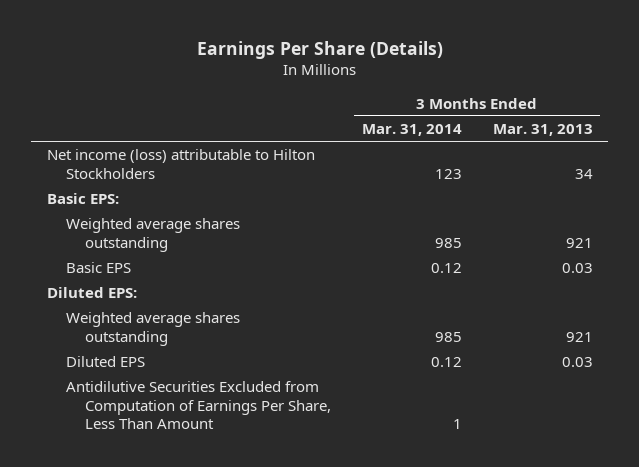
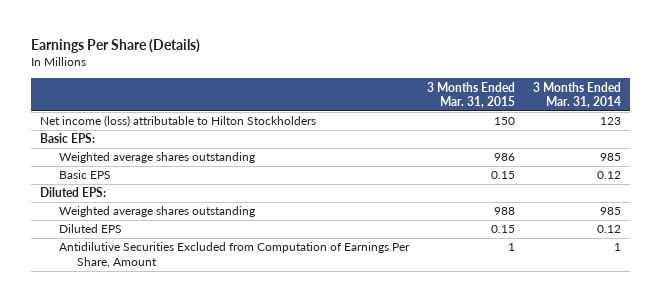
[492,123,593,136] Mar. 31, 2013 -> none
none -> [426,81,515,109] 3 Months Ended Mar. 31, 2015
[66,381,332,429] Antidilutive Securities Excluded from Computation of Earnings Per Share, Less Than Amount -> [58,242,410,269] Antidilutive Securities Excluded from Computation of Earnings Per Share, Amount

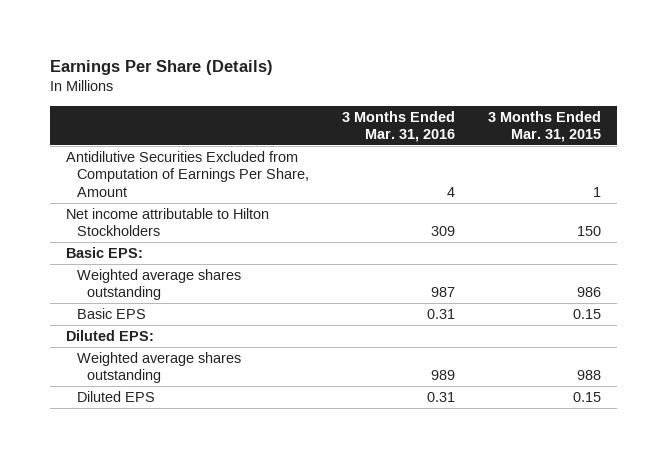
[533,81,622,109] 3 Months Ended Mar. 31, 2014 -> none
none -> [341,110,455,143] 3 Months Ended Mar. 31, 2016
[58,242,410,269] Antidilutive Securities Excluded from Computation of Earnings Per Share, Amount -> [66,150,309,197] Antidilutive Securities Excluded from Computation of Earnings Per Share, Amount
[40,115,317,128] Net income (loss) attributable to Hilton Stockholders -> [66,207,270,237] Net income attributable to Hilton Stockholders

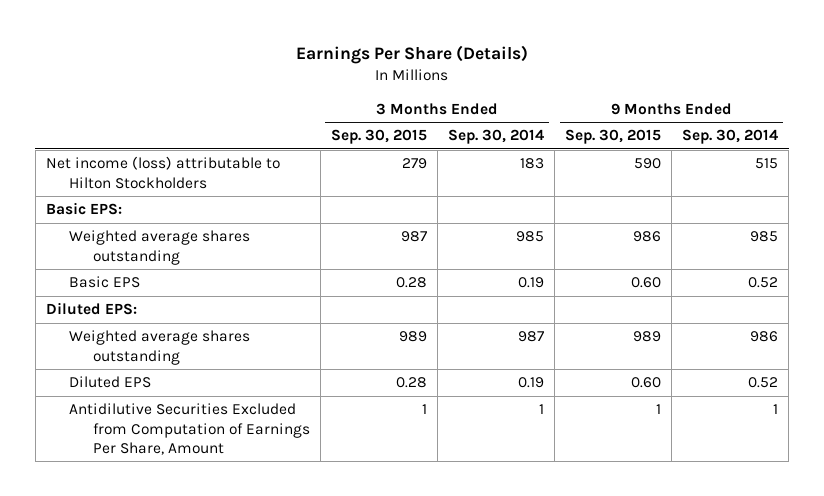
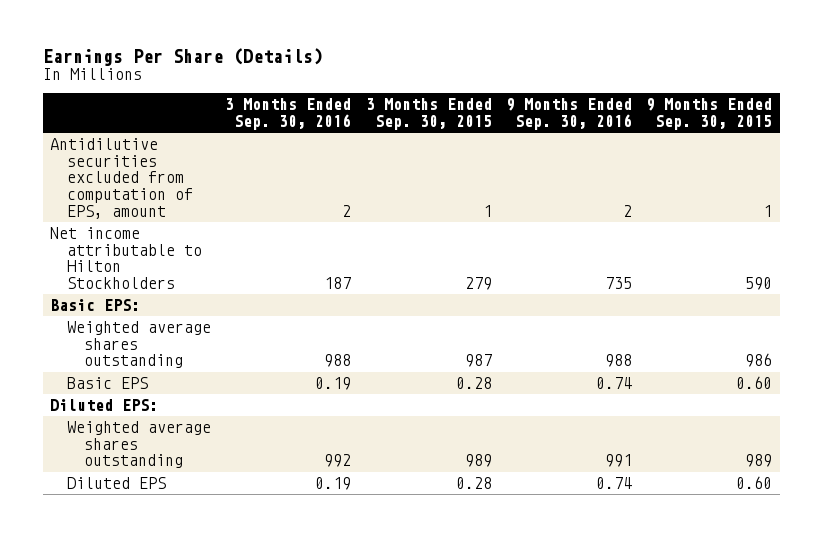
[447,129,544,145] Sep. 30, 2014 -> none
[682,129,779,145] Sep. 30, 2014 -> none
none -> [225,98,352,130] 3 Months Ended Sep. 30, 2016
none -> [506,98,633,130] 9 Months Ended Sep. 30, 2016
none -> [49,138,194,219] Antidilutive securities excluded from computation of EPS, amount
[45,156,280,189] Net income (loss) attributable to Hilton Stockholders -> [49,227,203,290] Net income attributable to Hilton Stockholders
[69,403,310,455] Antidilutive Securities Excluded from Computation of Earnings Per Share, Amount -> none

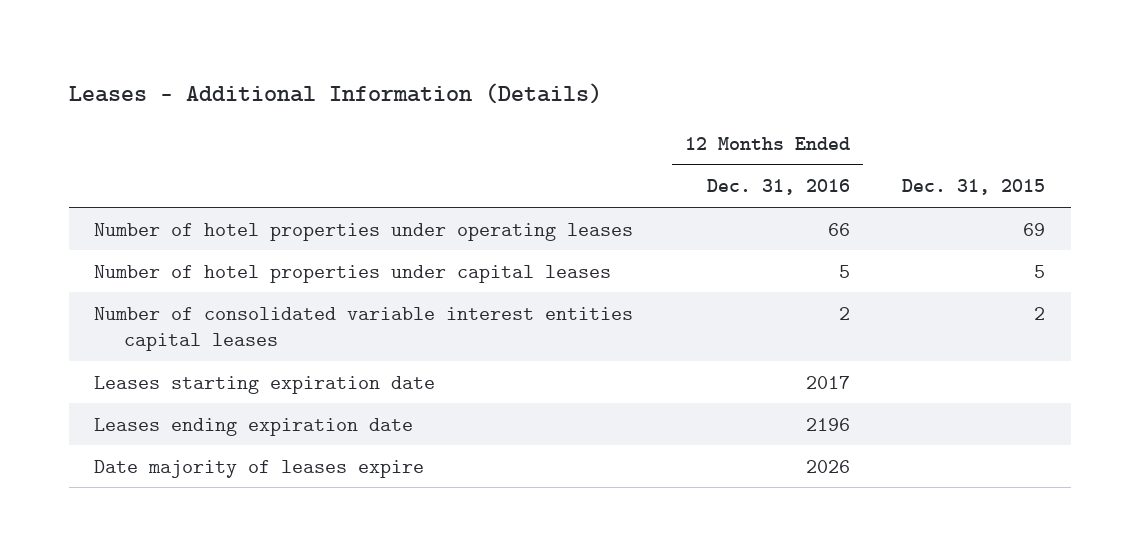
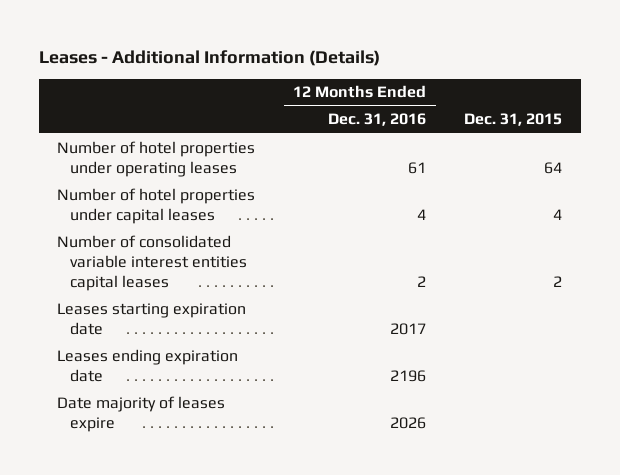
[828,222,851,236] 66 -> [408,161,427,174] 61
[1023,222,1046,236] 69 -> [544,161,563,174] 64
[839,264,851,278] 5 -> [417,208,427,220] 4
[1034,264,1046,278] 5 -> [553,208,563,220] 4

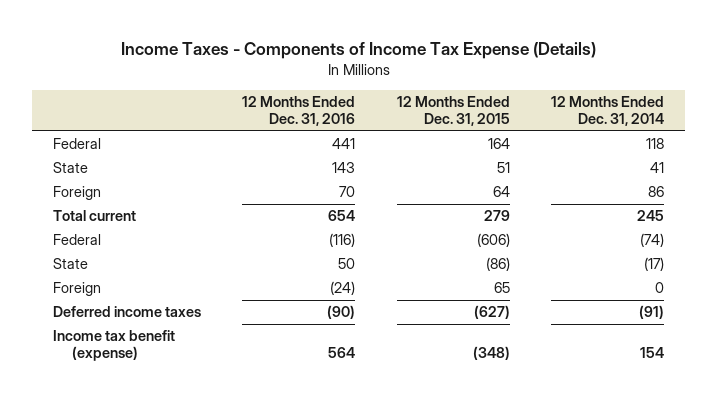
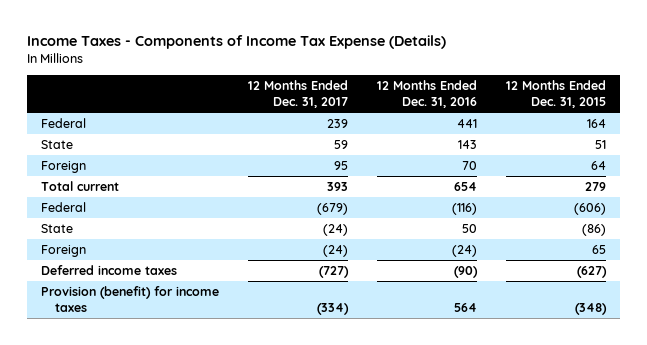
[550,96,664,127] 12 Months Ended Dec. 31, 2014 -> none
none -> [248,80,349,109] 12 Months Ended Dec. 31, 2017
[53,330,176,362] Income tax benefit (expense) -> [41,286,220,312] Provision (benefit) for income taxes

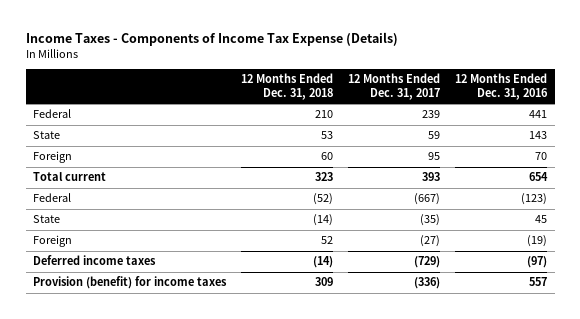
[505,80,606,109] 12 Months Ended Dec. 31, 2015 -> none
none -> [241,72,334,100] 12 Months Ended Dec. 31, 2018
[317,203,349,216] (679) -> [414,193,441,206] (667)
[451,203,477,216] (116) -> [521,193,548,206] (123)
[323,224,349,237] (24) -> [420,214,441,227] (35)
[461,224,477,234] 50 -> [535,215,548,224] 45
[323,245,349,258] (24) -> [420,235,441,248] (27)
[451,245,477,258] (24) -> [527,235,548,248] (19)
[319,266,350,279] (727) -> [414,256,441,269] (729)
[453,266,478,279] (90) -> [527,256,548,269] (97)
[317,302,350,315] (334) -> [414,277,441,290] (336)
[453,302,477,312] 564 -> [529,277,548,287] 557

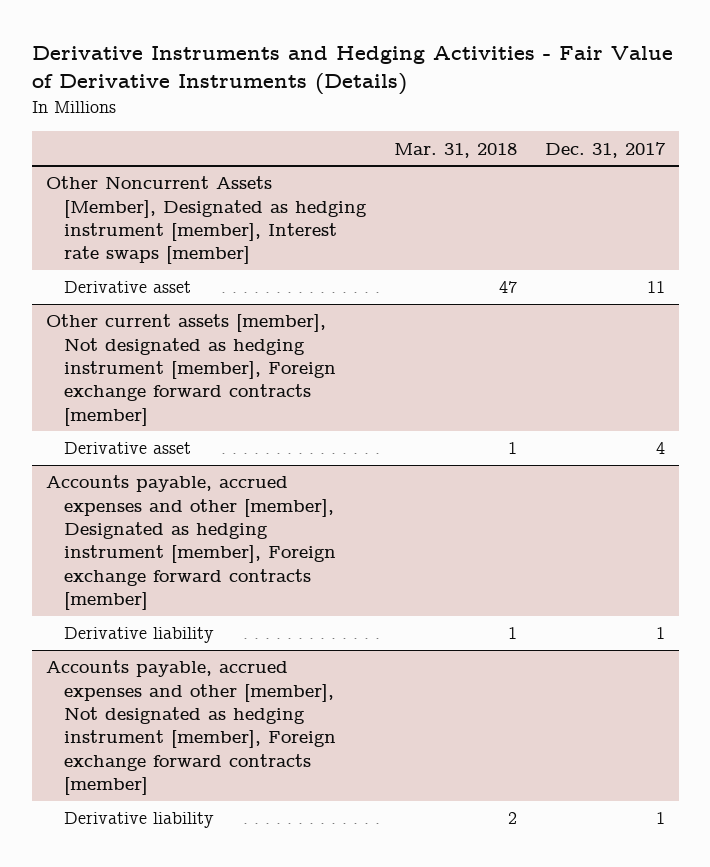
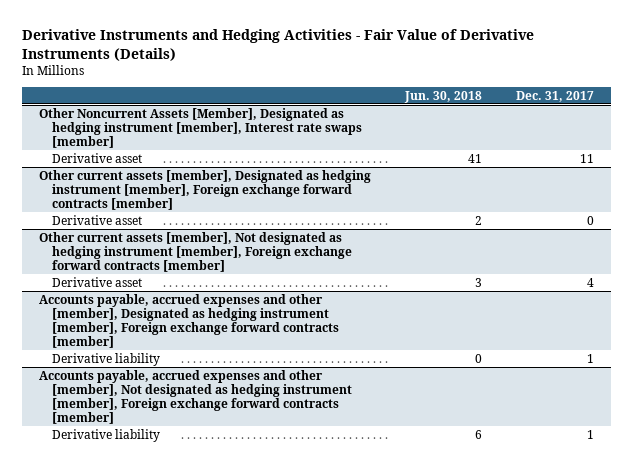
[393,142,517,158] Mar. 31, 2018 -> none
none -> [403,90,482,103] Jun. 30, 2018
none -> [38,169,371,210] Other current assets [member], Designated as hedging instrument [member], Foreign exchange forward contracts [member]
none -> [52,214,143,225] Derivative asset

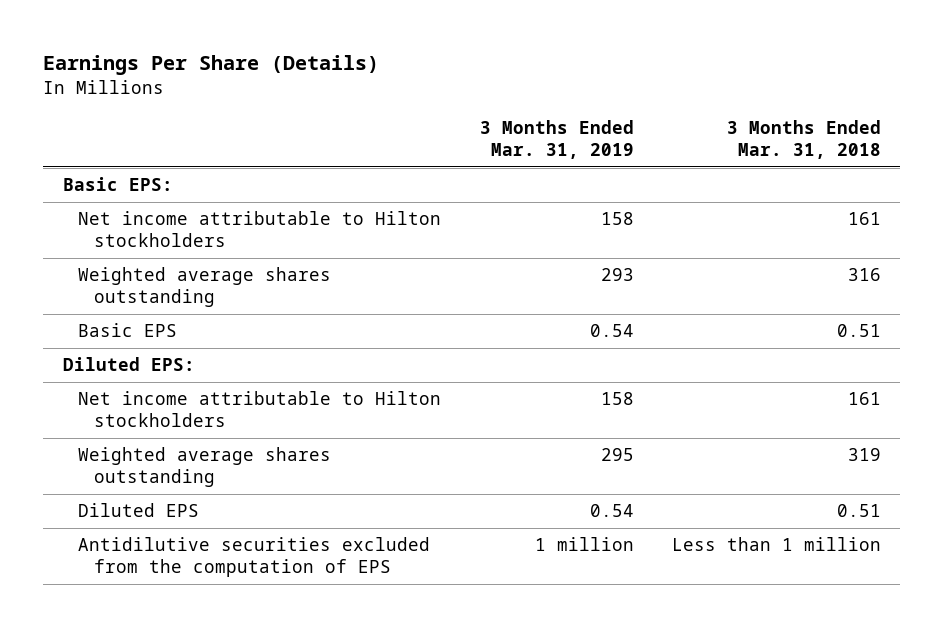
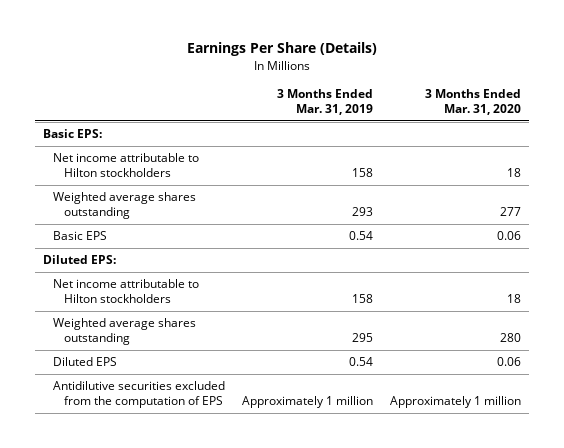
[727,120,882,160] 3 Months Ended Mar. 31, 2018 -> none
none -> [424,88,521,115] 3 Months Ended Mar. 31, 2020
[534,537,634,552] 1 million -> [242,396,374,409] Approximately 1 million

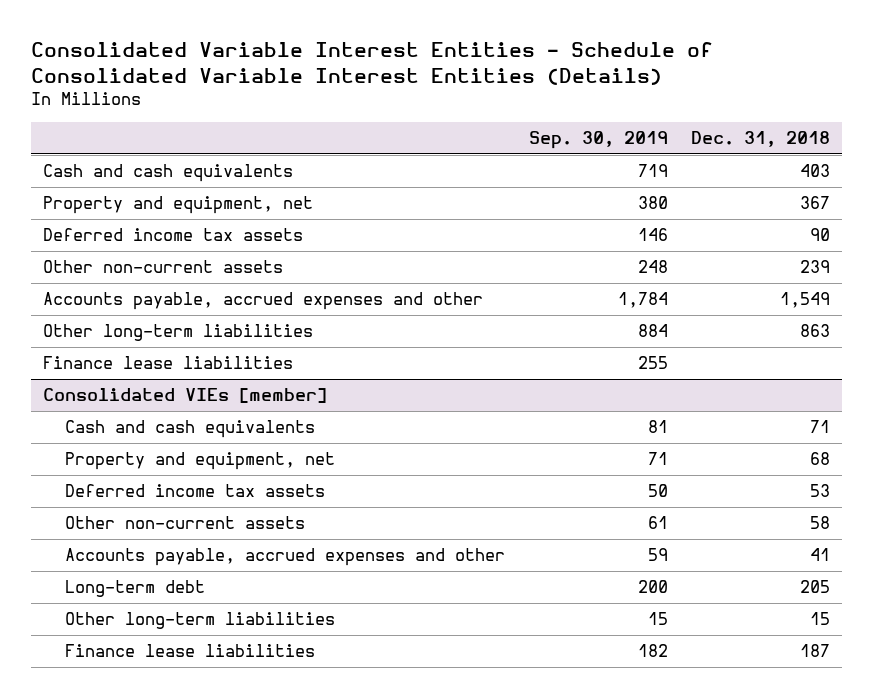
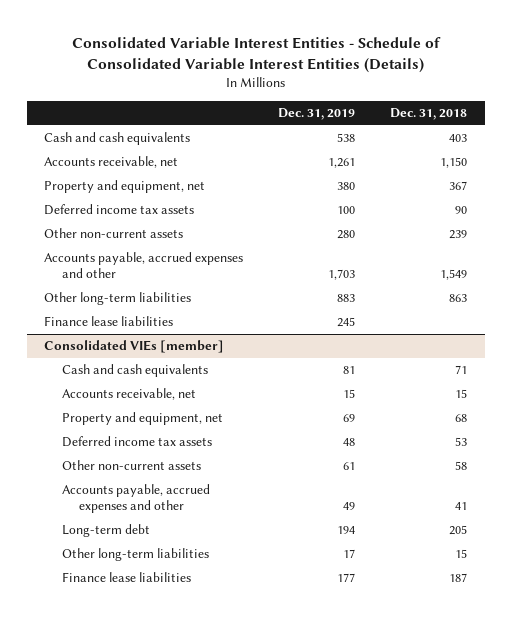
[528,131,668,150] Sep. 30, 2019 -> none
none -> [278,108,356,121] Dec. 31, 2019
none -> [44,156,179,169] Accounts receivable, net
none -> [61,388,196,401] Accounts receivable, net

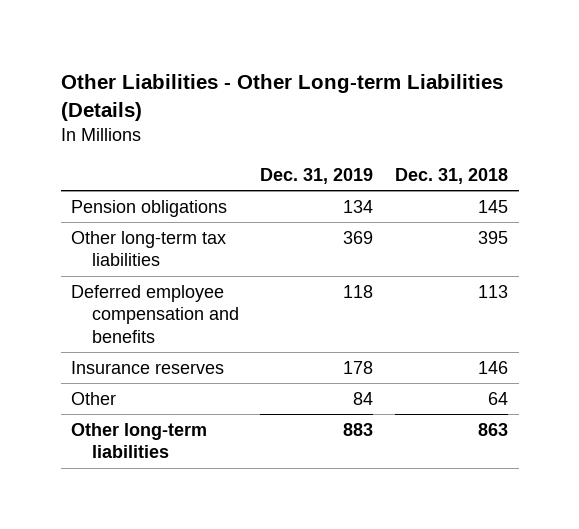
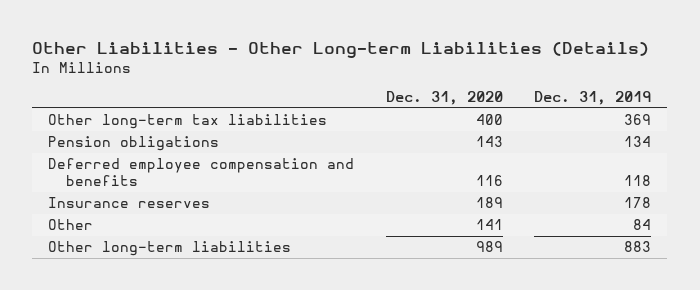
[394,167,508,184] Dec. 31, 2018 -> none
none -> [385,91,503,106] Dec. 31, 2020
[71,199,228,217] Pension obligations -> [48,136,220,152] Pension obligations

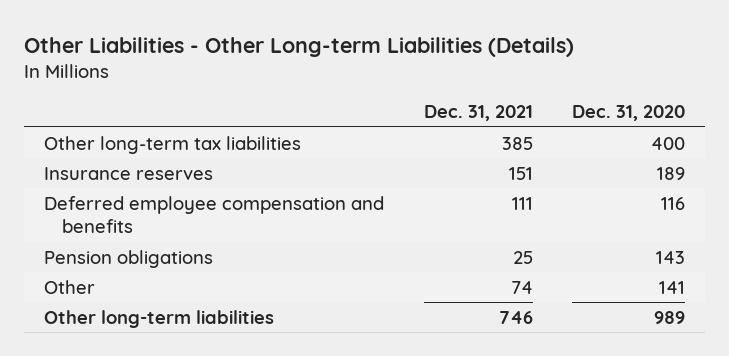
[534,91,652,106] Dec. 31, 2019 -> none
none -> [423,105,533,122] Dec. 31, 2021
[48,158,355,187] Deferred employee compensation and benefits -> [43,195,384,234] Deferred employee compensation and benefits
[48,136,220,152] Pension obligations -> [43,249,213,268] Pension obligations

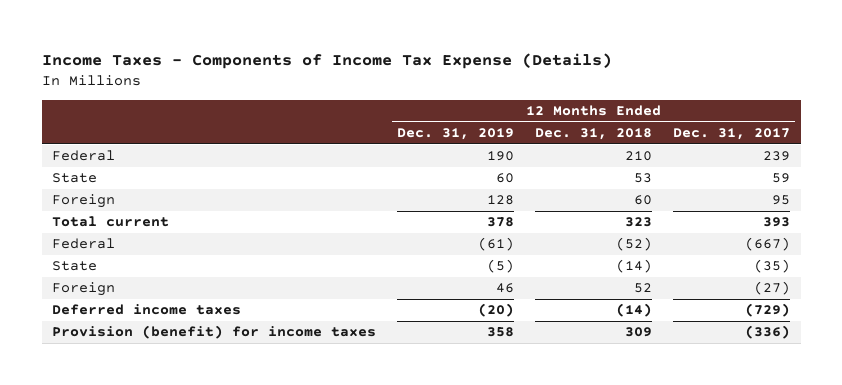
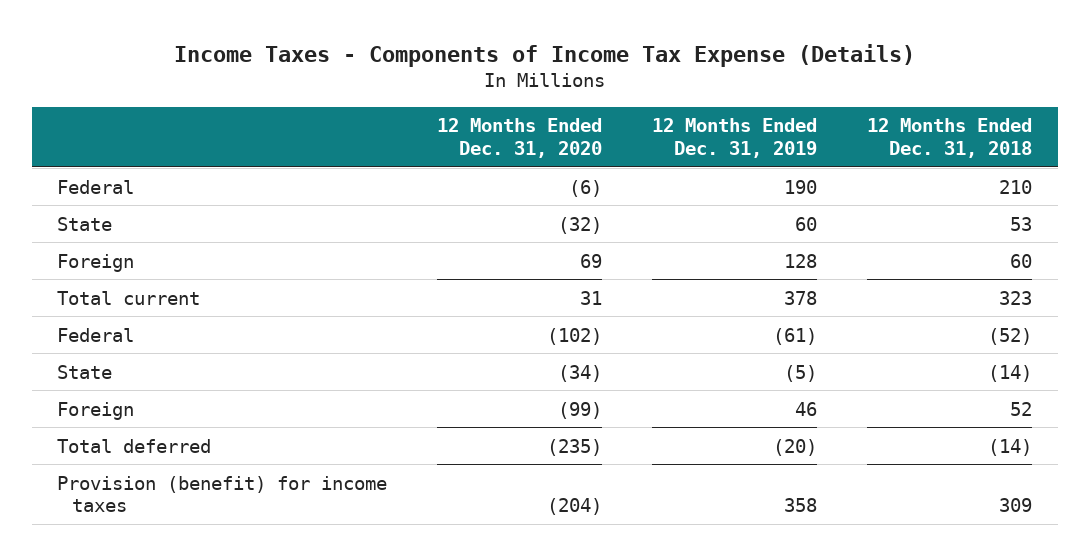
[673,128,791,141] Dec. 31, 2017 -> none
none -> [437,118,603,159] 12 Months Ended Dec. 31, 2020
[52,304,242,316] Deferred income taxes -> [56,438,211,453] Total deferred

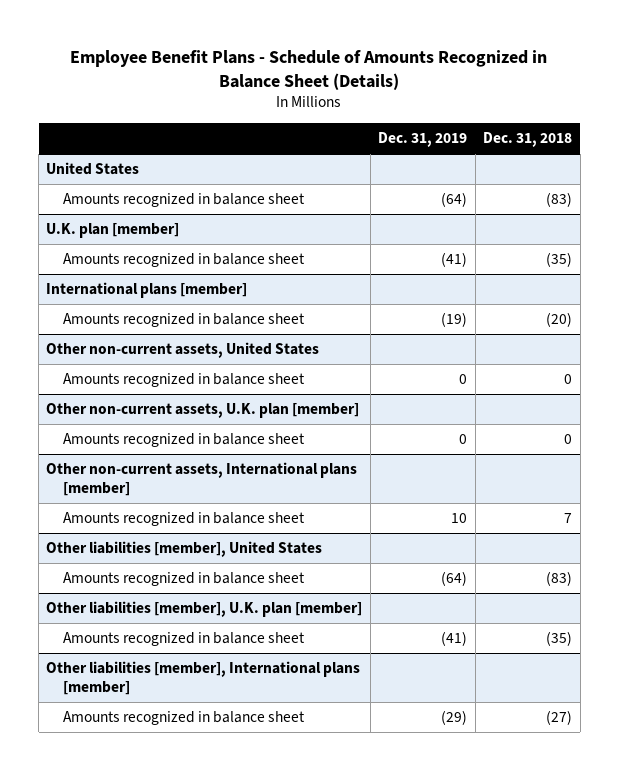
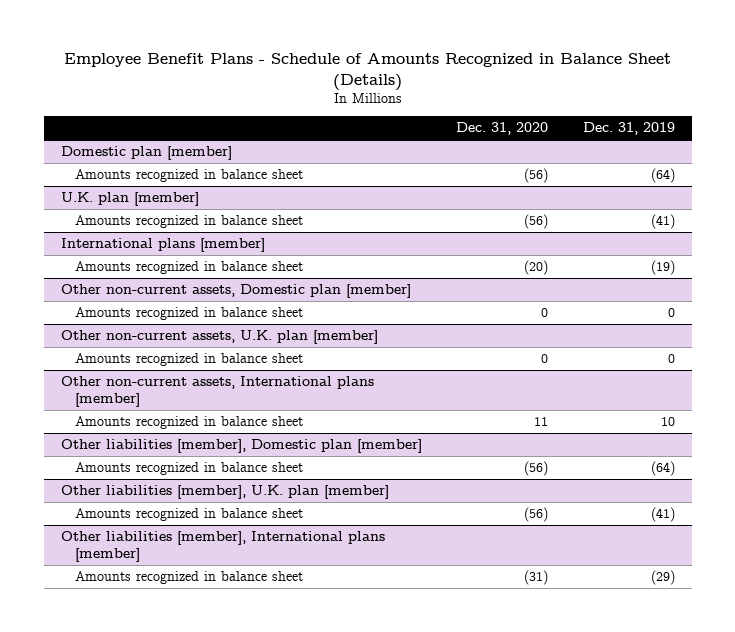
[483,132,573,148] Dec. 31, 2018 -> none
none -> [456,122,549,136] Dec. 31, 2020
[46,162,140,176] United States -> [60,145,232,160] Domestic plan [member]
[46,342,320,359] Other non-current assets, United States -> none
none -> [60,283,411,298] Other non-current assets, Domestic plan [member]
[46,541,323,558] Other liabilities [member], United States -> none
none -> [60,438,422,453] Other liabilities [member], Domestic plan [member]

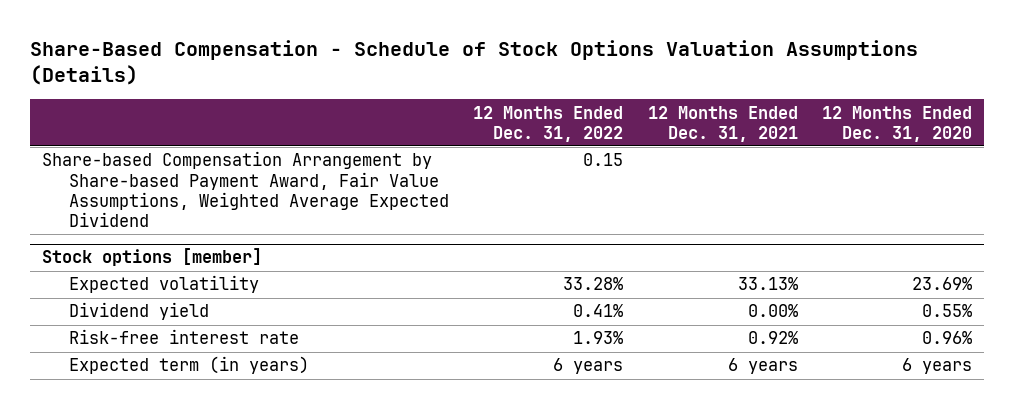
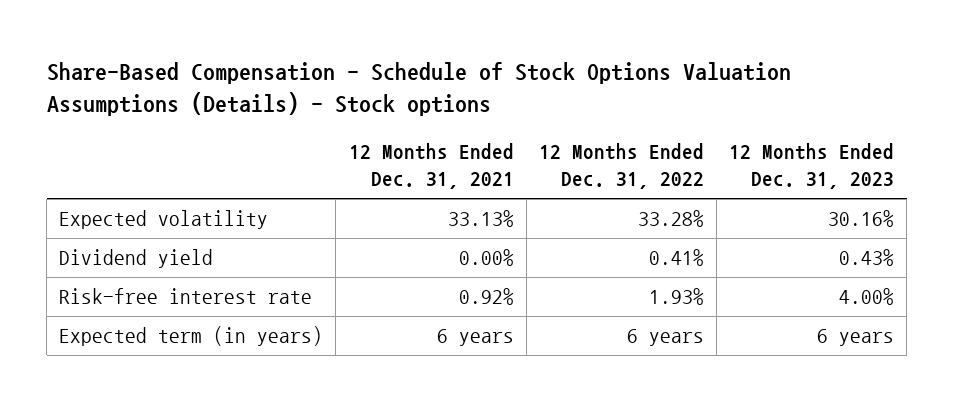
[30,40,919,86] Share-Based Compensation - Schedule of Stock Options Valuation Assumptions (Details) -> [46,61,791,117] Share-Based Compensation - Schedule of Stock Options Valuation Assumptions (Details) - Stock options
[822,105,973,142] 12 Months Ended Dec. 31, 2020 -> none
none -> [729,143,895,190] 12 Months Ended Dec. 31, 2023
[42,151,450,227] Share-based Compensation Arrangement by Share-based Payment Award, Fair Value Assumptions, Weighted Average Expected Dividend -> none
[42,248,263,267] Stock options [member] -> none

